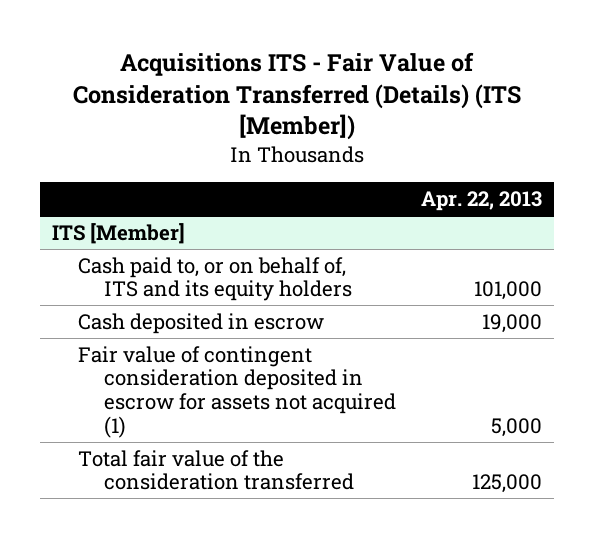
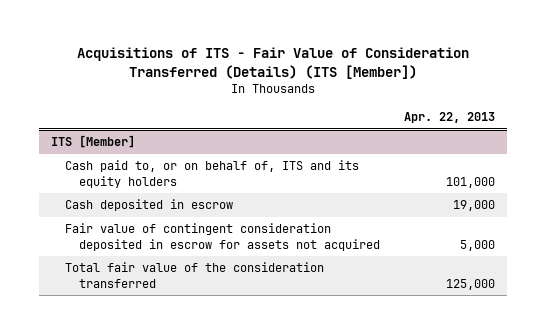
[72,52,521,141] Acquisitions ITS - Fair Value of Consideration Transferred (Details) (ITS [Member]) -> [76,46,469,79] Acquisitions of ITS - Fair Value of Consideration Transferred (Details) (ITS [Member])
[77,345,396,438] Fair value of contingent consideration deposited in escrow for assets not acquired (1) -> [64,223,380,251] Fair value of contingent consideration deposited in escrow for assets not acquired

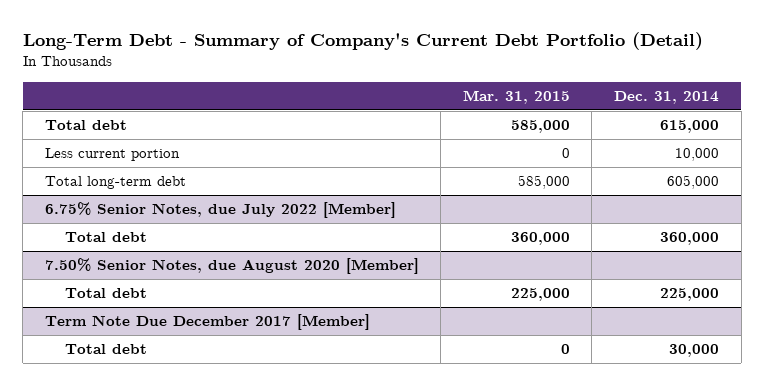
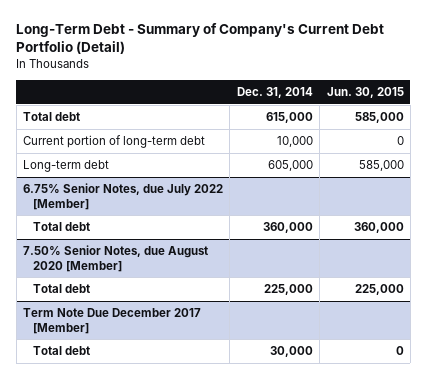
[462,89,570,104] Mar. 31, 2015 -> none
none -> [326,86,404,98] Jun. 30, 2015
[44,148,180,162] Less current portion -> [23,135,206,149] Current portion of long-term debt
[44,176,186,190] Total long-term debt -> [23,160,110,173] Long-term debt

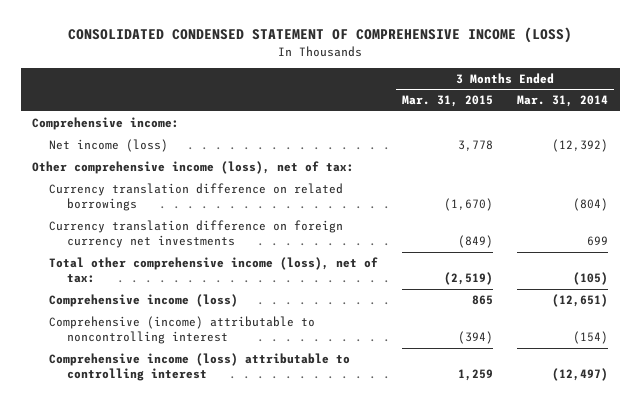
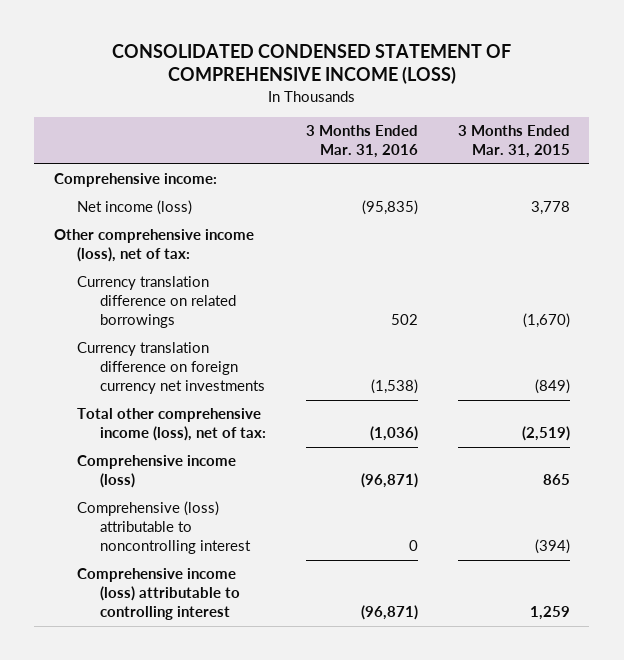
[517,95,609,108] Mar. 31, 2014 -> none
none -> [305,125,418,159] 3 Months Ended Mar. 31, 2016
[49,316,316,345] Comprehensive (income) attributable to noncontrolling interest -> [76,501,251,555] Comprehensive (loss) attributable to noncontrolling interest

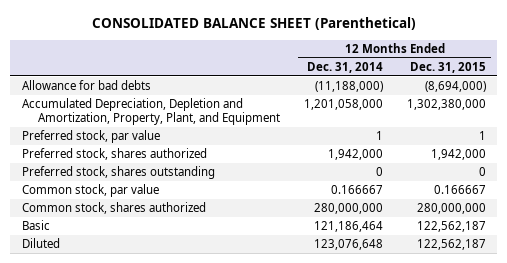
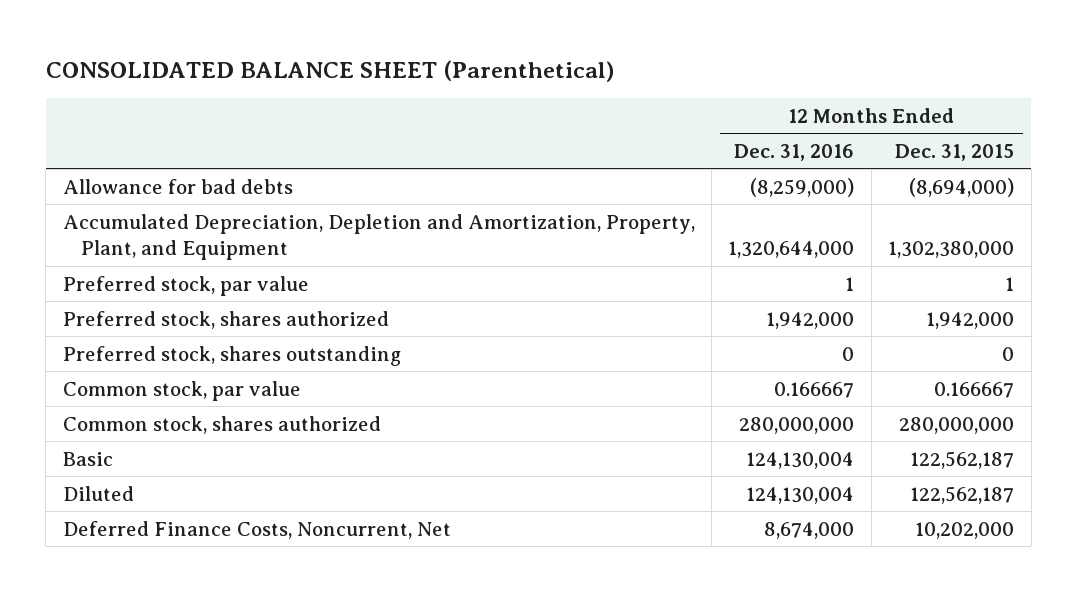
[306,61,383,73] Dec. 31, 2014 -> none
none -> [734,143,855,161] Dec. 31, 2016
none -> [62,520,451,539] Deferred Finance Costs, Noncurrent, Net

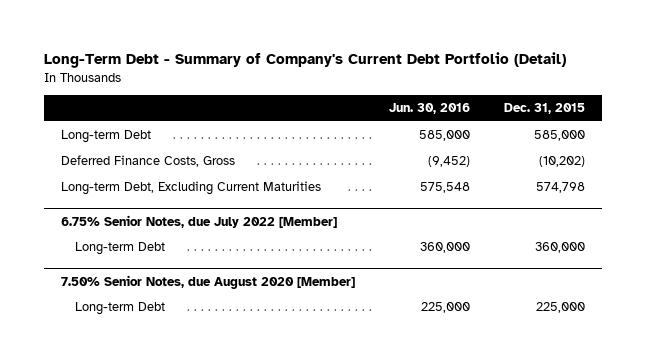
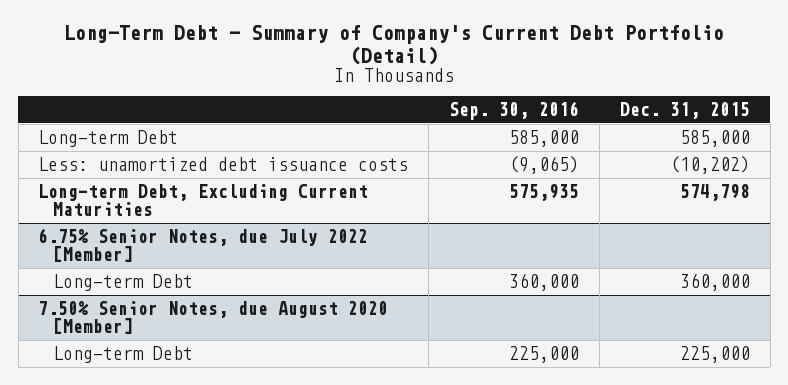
[389,103,471,115] Jun. 30, 2016 -> none
none -> [449,101,580,121] Sep. 30, 2016
[61,155,236,168] Deferred Finance Costs, Gross -> [38,156,409,171] Less: unamortized debt issuance costs

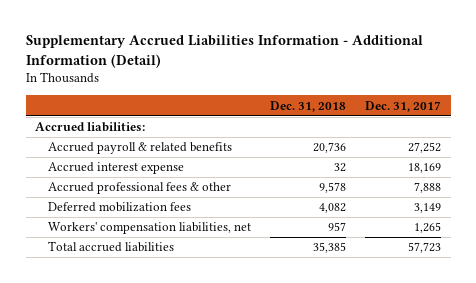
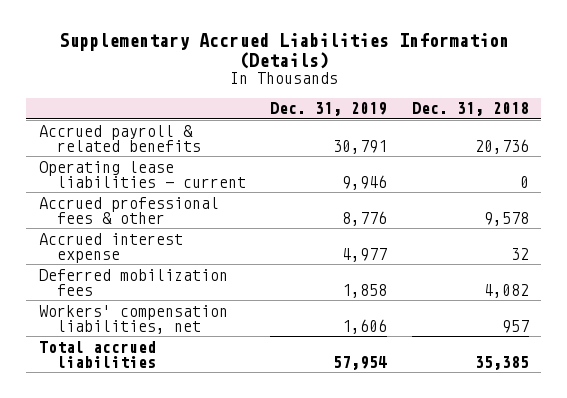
[25,35,423,69] Supplementary Accrued Liabilities Information - Additional Information (Detail) -> [58,32,509,69] Supplementary Accrued Liabilities Information (Details)
[365,100,442,112] Dec. 31, 2017 -> none
none -> [270,102,388,117] Dec. 31, 2019
[34,122,145,133] Accrued liabilities: -> none
none -> [38,160,246,188] Operating lease liabilities - current
[48,162,185,175] Accrued interest expense -> [38,232,183,263] Accrued interest expense

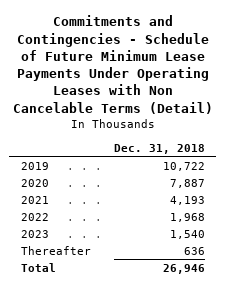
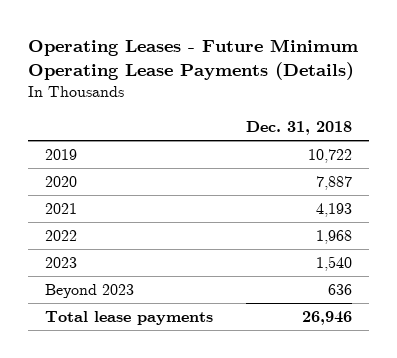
[12,15,213,114] Commitments and Contingencies - Schedule of Future Minimum Lease Payments Under Operating Leases with Non Cancelable Terms (Detail) -> [27,38,358,81] Operating Leases - Future Minimum Operating Lease Payments (Details)
[20,245,91,255] Thereafter -> [44,284,134,299] Beyond 2023
[20,262,56,272] Total -> [44,311,213,326] Total lease payments

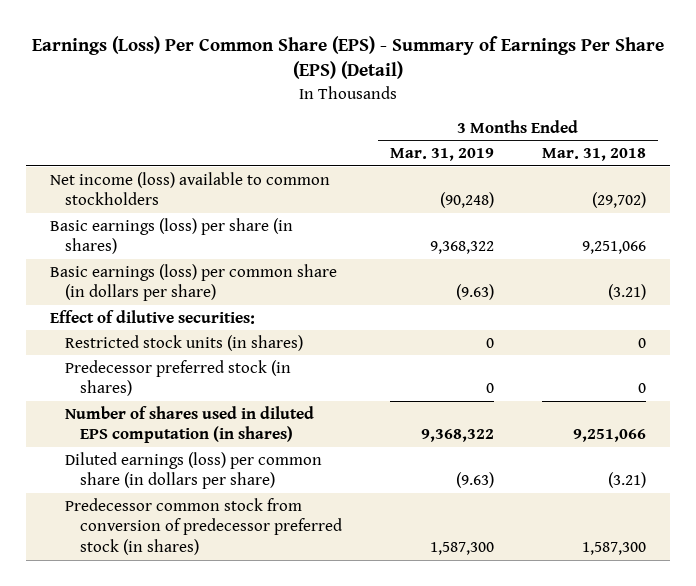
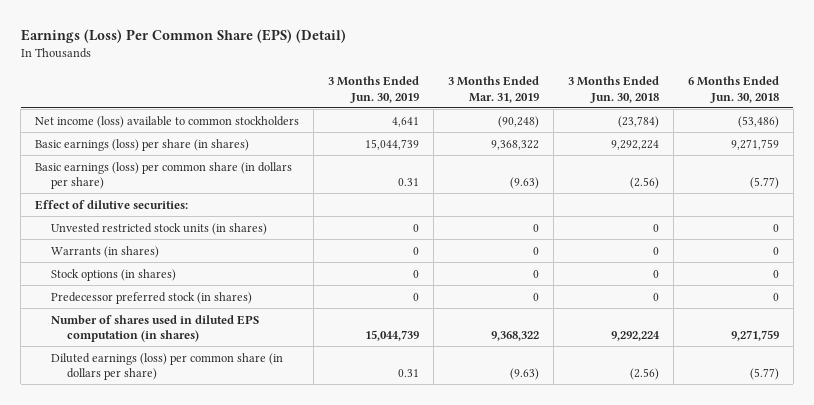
[31,35,664,80] Earnings (Loss) Per Common Share (EPS) - Summary of Earnings Per Share (EPS) (Detail) -> [20,29,346,44] Earnings (Loss) Per Common Share (EPS) (Detail)
[542,148,647,162] Mar. 31, 2018 -> none
none -> [328,76,420,103] 3 Months Ended Jun. 30, 2019
none -> [568,76,660,103] 3 Months Ended Jun. 30, 2018
none -> [687,76,779,103] 6 Months Ended Jun. 30, 2018
[64,334,303,351] Restricted stock units (in shares) -> [50,222,267,235] Unvested restricted stock units (in shares)
none -> [50,245,159,258] Warrants (in shares)
none -> [50,268,176,281] Stock options (in shares)
[64,497,342,556] Predecessor common stock from conversion of predecessor preferred stock (in shares) -> none

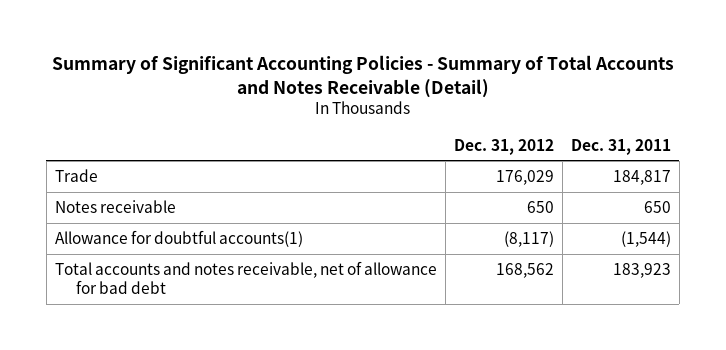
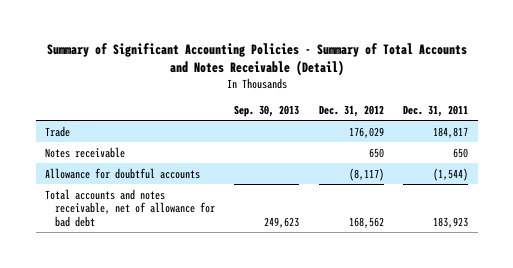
none -> [234,104,300,117] Sep. 30, 2013
[54,229,303,247] Allowance for doubtful accounts(1) -> [45,167,201,179] Allowance for doubtful accounts

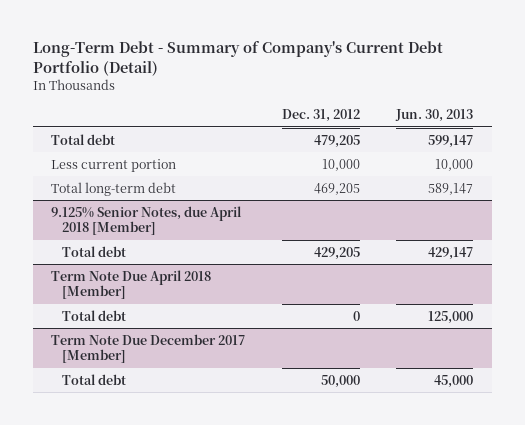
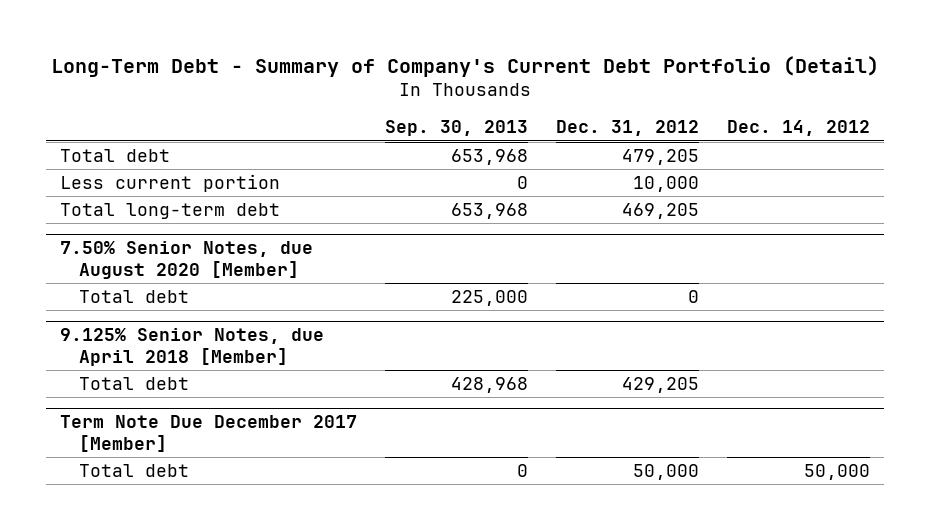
[395,109,474,123] Jun. 30, 2013 -> none
none -> [385,120,529,137] Sep. 30, 2013
none -> [726,120,870,137] Dec. 14, 2012
none -> [60,240,314,279] 7.50% Senior Notes, due August 2020 [Member]
none -> [78,289,189,303] Total debt
[51,269,212,300] Term Note Due April 2018 [Member] -> none
[61,309,126,321] Total debt -> none

